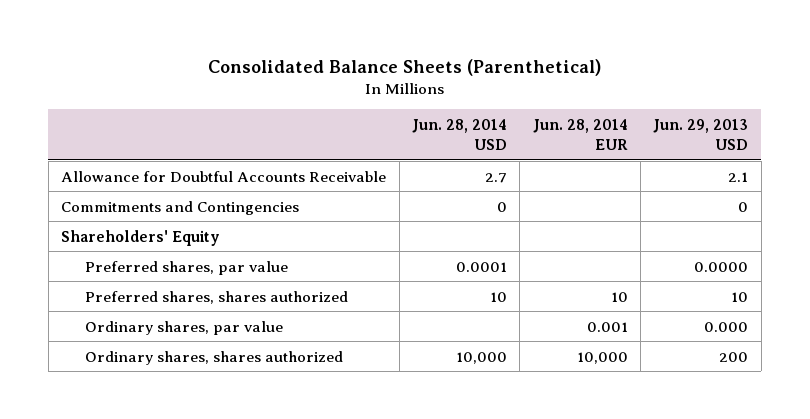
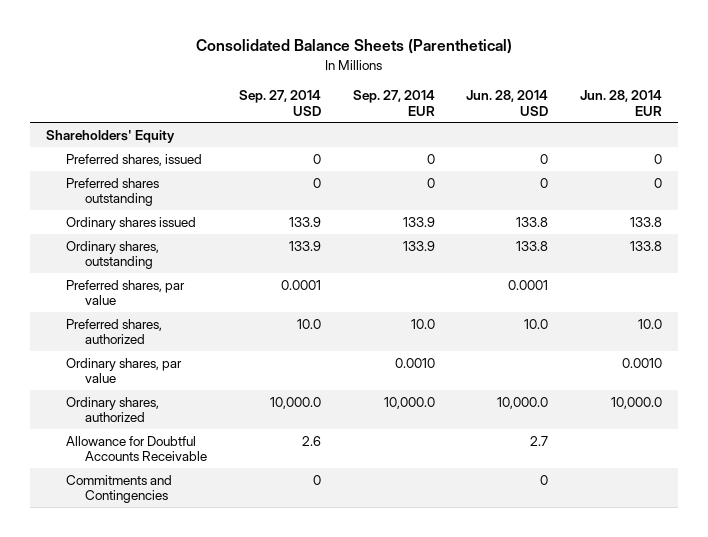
[653,118,749,150] Jun. 29, 2013 USD -> none
none -> [238,89,321,116] Sep. 27, 2014 USD
none -> [352,89,435,116] Sep. 27, 2014 EUR
none -> [65,153,202,166] Preferred shares, issued
none -> [65,177,159,207] Preferred shares outstanding
none -> [65,216,196,230] Ordinary shares issued
none -> [65,240,159,270] Ordinary shares, outstanding
[85,290,349,304] Preferred shares, shares authorized -> [65,318,162,345] Preferred shares, authorized
[489,291,507,302] 10 -> [524,318,549,329] 10.0
[610,291,628,302] 10 -> [637,318,662,329] 10.0
[586,321,628,332] 0.001 -> [621,357,662,368] 0.0010
[85,350,344,365] Ordinary shares, shares authorized -> [65,396,159,423] Ordinary shares, authorized
[455,351,507,364] 10,000 -> [497,396,549,409] 10,000.0
[576,351,628,364] 10,000 -> [610,396,662,409] 10,000.0
[61,170,387,182] Allowance for Doubtful Accounts Receivable -> [65,435,208,462] Allowance for Doubtful Accounts Receivable
[61,200,300,215] Commitments and Contingencies -> [65,474,172,504] Commitments and Contingencies

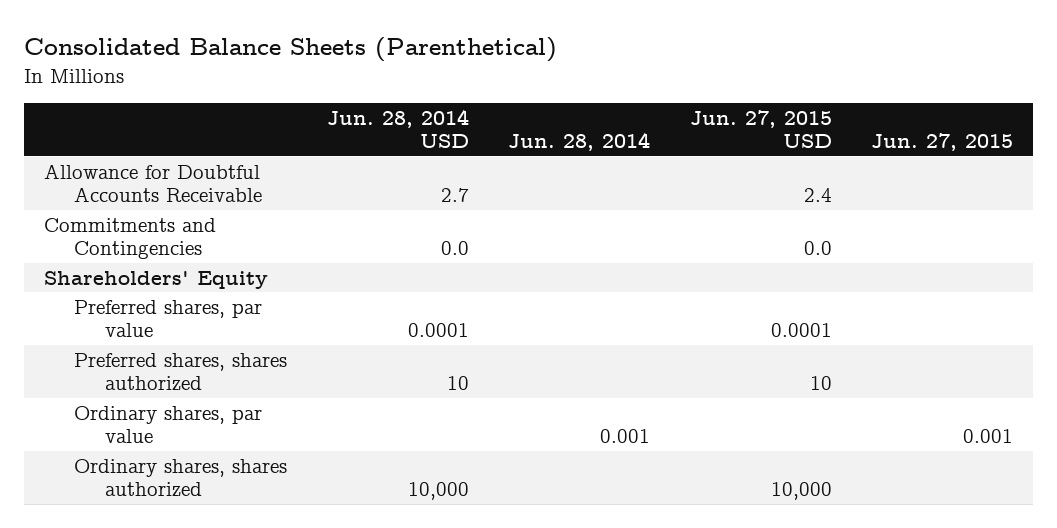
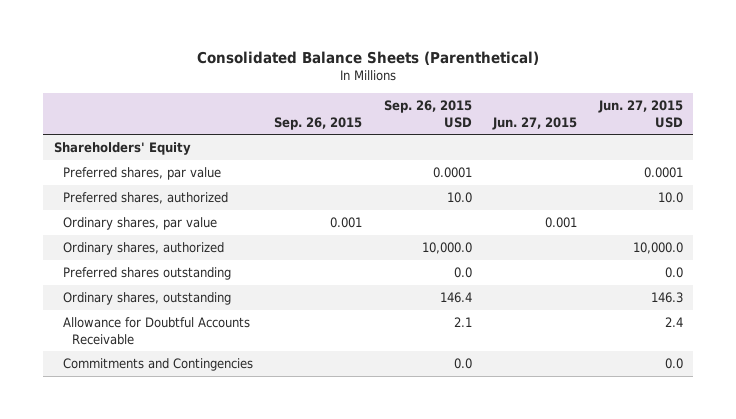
[326,108,469,149] Jun. 28, 2014 USD -> none
[508,132,651,152] Jun. 28, 2014 -> none
none -> [274,116,363,130] Sep. 26, 2015
none -> [383,100,472,128] Sep. 26, 2015 USD
[74,352,288,392] Preferred shares, shares authorized -> [62,192,228,205] Preferred shares, authorized
[809,376,832,391] 10 -> [657,192,683,204] 10.0
[74,458,288,498] Ordinary shares, shares authorized -> [62,242,224,256] Ordinary shares, authorized
[770,482,832,501] 10,000 -> [632,242,683,255] 10,000.0
none -> [62,267,231,281] Preferred shares outstanding
none -> [62,292,231,306] Ordinary shares, outstanding
[43,163,263,203] Allowance for Doubtful Accounts Receivable -> [62,317,250,345] Allowance for Doubtful Accounts Receivable
[43,217,216,260] Commitments and Contingencies -> [62,358,253,372] Commitments and Contingencies

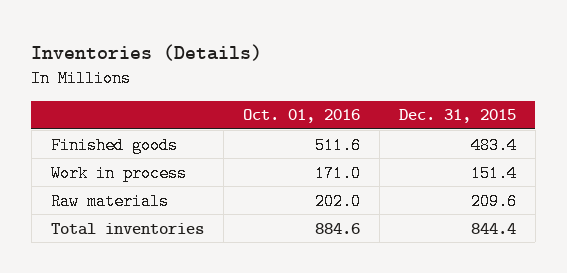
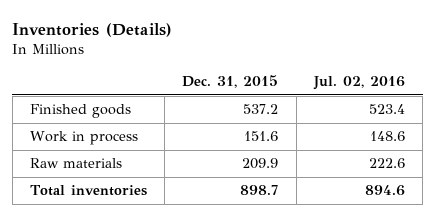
[242,109,360,124] Oct. 01, 2016 -> none
none -> [312,76,405,91] Jul. 02, 2016
[470,136,517,154] 483.4 -> [243,104,279,115] 537.2
[470,164,517,182] 151.4 -> [244,131,279,142] 151.6
[470,192,517,210] 209.6 -> [242,158,279,170] 209.9
[470,222,516,234] 844.4 -> [240,185,279,196] 898.7

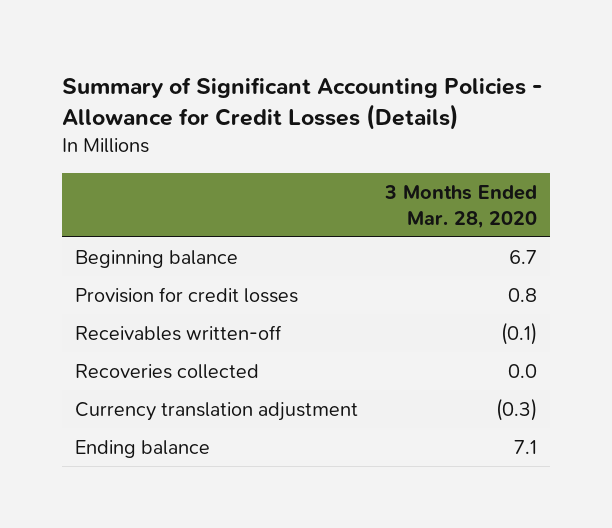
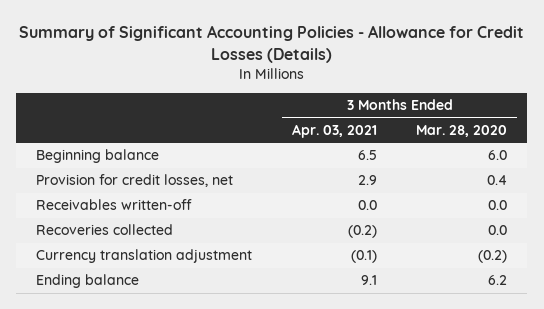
none -> [291,123,377,138] Apr. 03, 2021
[508,250,537,265] 6.7 -> [488,150,508,161] 6.0
[75,287,299,304] Provision for credit losses -> [36,174,234,188] Provision for credit losses, net
[507,288,537,303] 0.8 -> [487,175,508,186] 0.4
[500,322,537,346] (0.1) -> [488,200,508,211] 0.0
[495,398,537,422] (0.3) -> [478,250,508,264] (0.2)
[513,440,537,455] 7.1 -> [488,275,508,286] 6.2

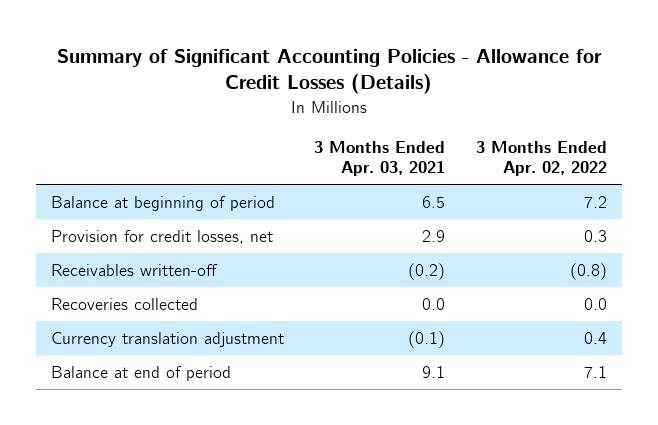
[416,124,508,137] Mar. 28, 2020 -> none
none -> [475,140,607,177] 3 Months Ended Apr. 02, 2022
[36,149,160,164] Beginning balance -> [51,195,276,211] Balance at beginning of period
[357,200,377,211] 0.0 -> [408,262,446,280] (0.2)
[347,225,377,239] (0.2) -> [422,297,446,310] 0.0
[36,274,140,289] Ending balance -> [51,365,232,381] Balance at end of period

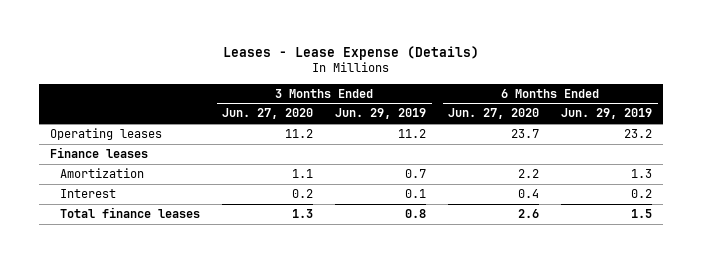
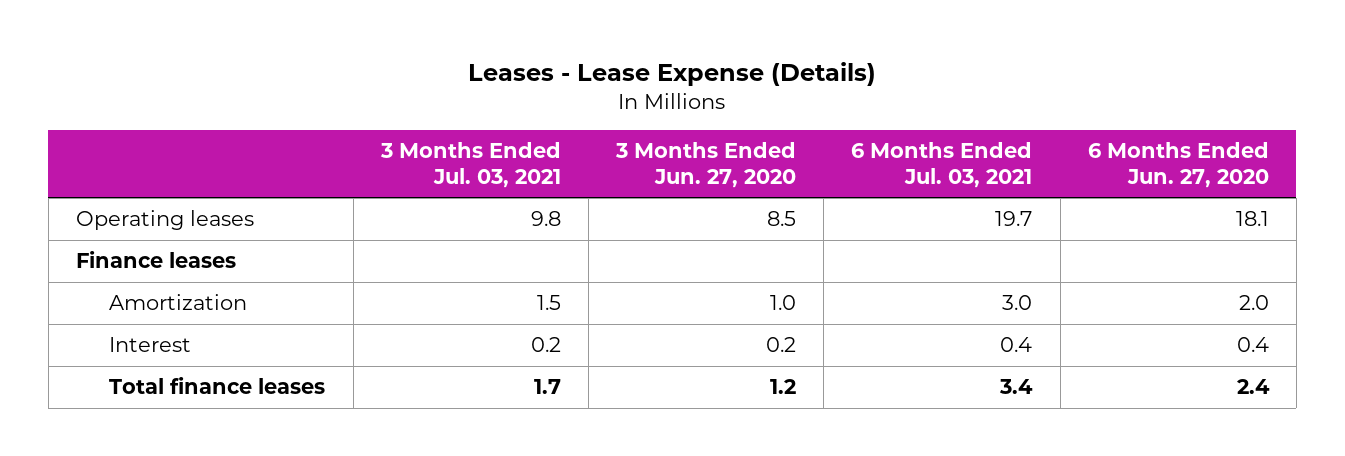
[335,108,427,120] Jun. 29, 2019 -> none
[561,108,653,120] Jun. 29, 2019 -> none
none -> [379,142,561,188] 3 Months Ended Jul. 03, 2021
none -> [851,142,1033,188] 6 Months Ended Jul. 03, 2021
[285,129,314,139] 11.2 -> [767,211,797,227] 8.5
[511,129,540,139] 23.7 -> [1235,211,1269,227] 18.1
[292,169,314,179] 1.1 -> [770,295,797,311] 1.0
[518,169,540,179] 2.2 -> [1238,295,1269,311] 2.0
[292,209,314,219] 1.3 -> [770,379,797,395] 1.2
[518,209,540,219] 2.6 -> [1236,379,1270,395] 2.4

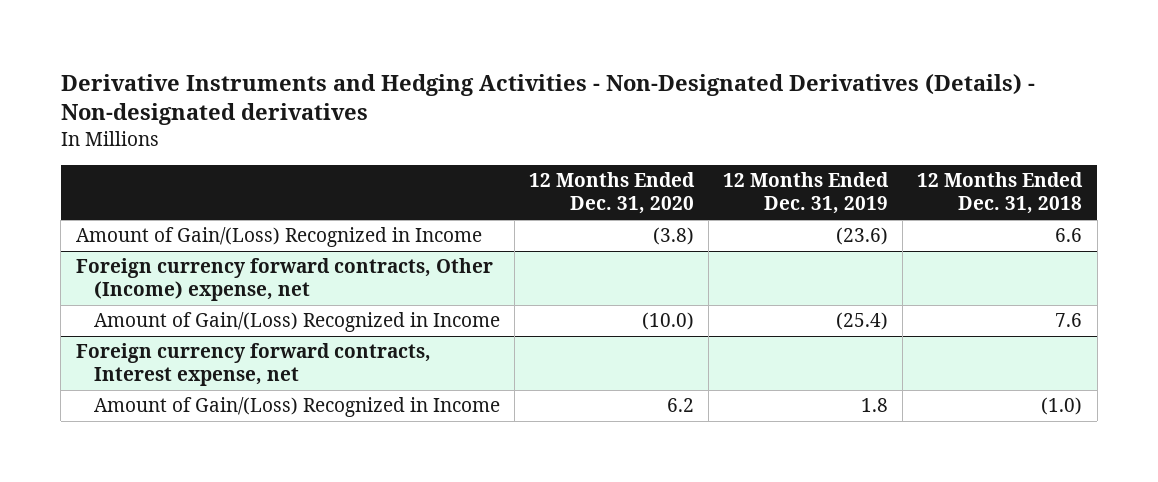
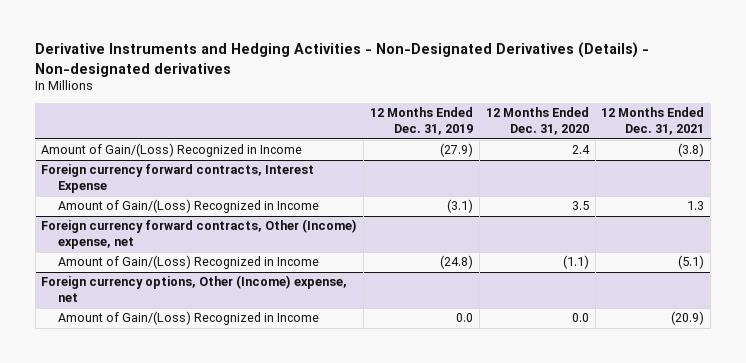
[917,172,1084,215] 12 Months Ended Dec. 31, 2018 -> none
none -> [601,107,705,136] 12 Months Ended Dec. 31, 2021
[652,227,694,246] (3.8) -> [571,145,590,155] 2.4
[836,227,889,246] (23.6) -> [440,143,474,158] (27.9)
none -> [41,164,315,194] Foreign currency forward contracts, Interest Expense
none -> [58,199,320,214] Amount of Gain/(Loss) Recognized in Income
[75,343,431,387] Foreign currency forward contracts, Interest expense, net -> none
[641,312,694,331] (10.0) -> [562,255,589,270] (1.1)
[836,312,889,331] (25.4) -> [440,255,474,270] (24.8)
none -> [41,275,348,303] Foreign currency options, Other (Income) expense, net
[666,398,694,413] 6.2 -> [571,313,589,323] 0.0
[861,398,889,413] 1.8 -> [456,313,474,323] 0.0

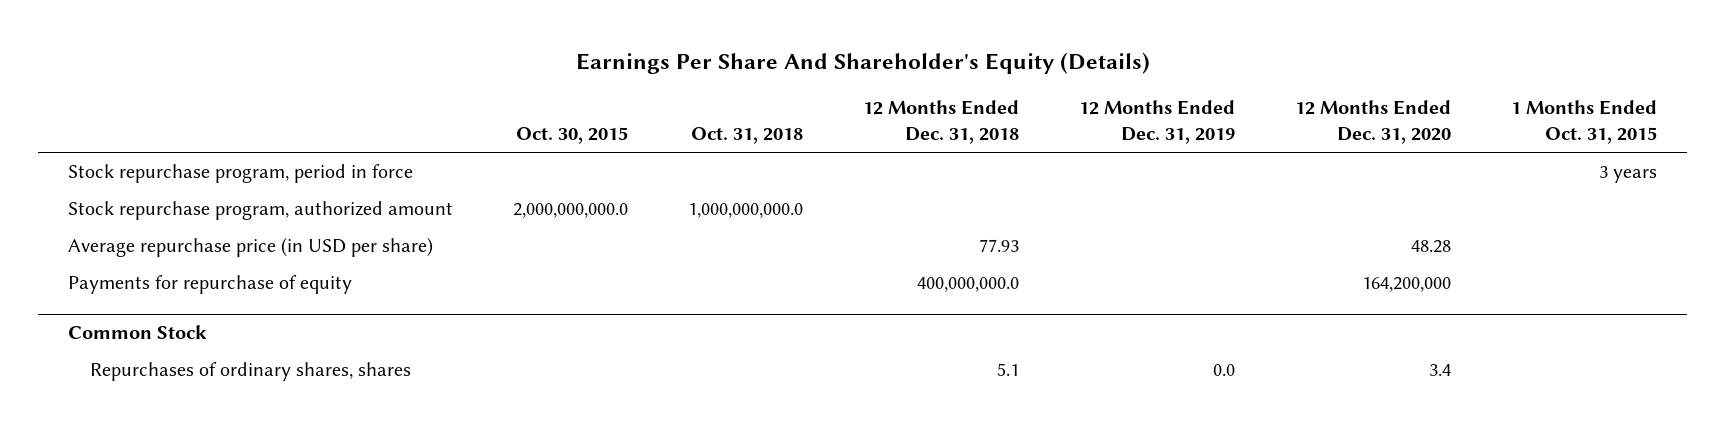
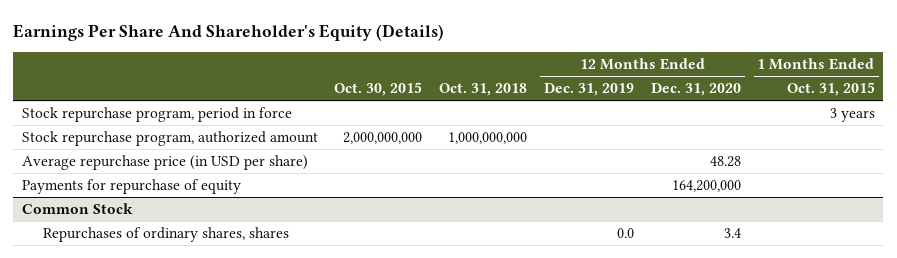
[863,100,1020,145] 12 Months Ended Dec. 31, 2018 -> none
[513,202,629,218] 2,000,000,000.0 -> [343,131,423,144] 2,000,000,000
[688,202,804,218] 1,000,000,000.0 -> [448,131,528,144] 1,000,000,000

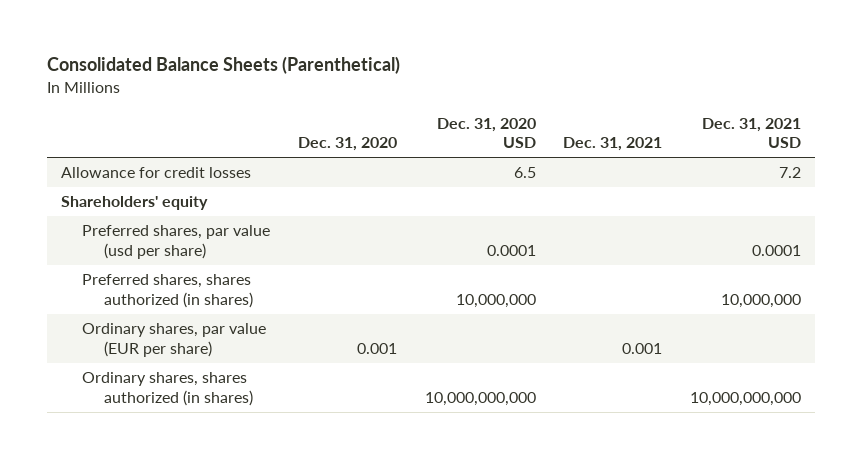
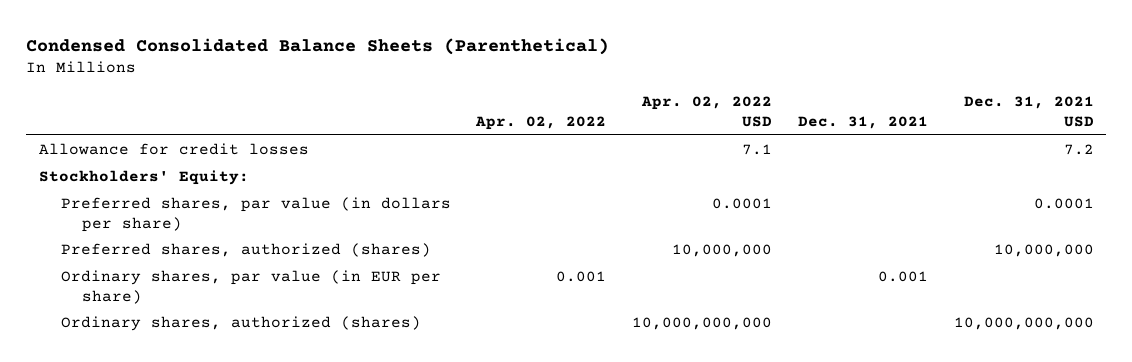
[46,56,400,75] Consolidated Balance Sheets (Parenthetical) -> [26,37,610,55] Condensed Consolidated Balance Sheets (Parenthetical)
[298,137,398,152] Dec. 31, 2020 -> none
[436,117,536,149] Dec. 31, 2020 USD -> none
none -> [475,116,607,131] Apr. 02, 2022
none -> [641,96,773,128] Apr. 02, 2022 USD
[60,196,208,211] Shareholders' equity -> [38,169,249,185] Stockholders' Equity:
[82,225,271,259] Preferred shares, par value (usd per share) -> [60,196,451,232] Preferred shares, par value (in dollars per share)
[82,274,254,308] Preferred shares, shares authorized (in shares) -> [60,242,431,257] Preferred shares, authorized (shares)
[82,323,267,357] Ordinary shares, par value (EUR per share) -> [60,269,441,304] Ordinary shares, par value (in EUR per share)
[82,372,254,406] Ordinary shares, shares authorized (in shares) -> [60,315,421,331] Ordinary shares, authorized (shares)

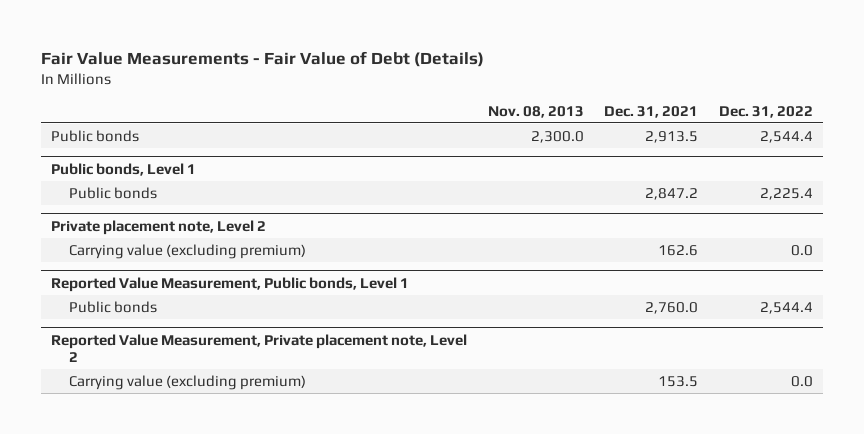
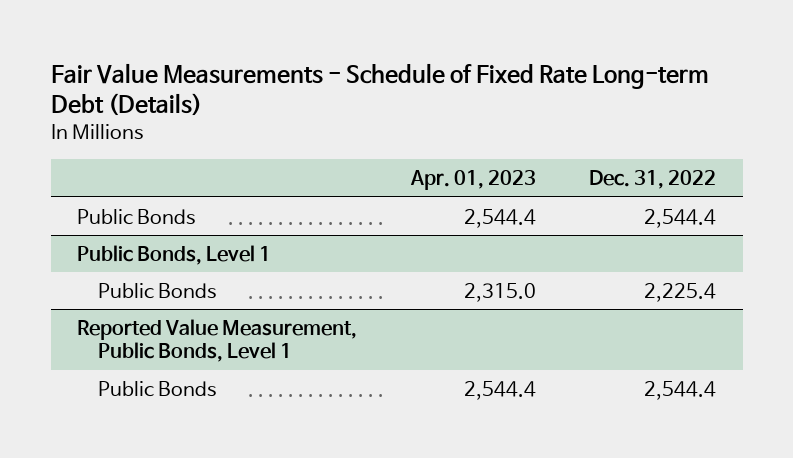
[40,50,484,67] Fair Value Measurements - Fair Value of Debt (Details) -> [50,62,709,117] Fair Value Measurements - Schedule of Fixed Rate Long-term Debt (Details)
[487,105,584,118] Nov. 08, 2013 -> none
[604,105,699,118] Dec. 31, 2021 -> none
none -> [409,169,536,190] Apr. 01, 2023
[50,219,266,235] Private placement note, Level 2 -> none
[69,243,307,259] Carrying value (excluding premium) -> none
[50,333,467,363] Reported Value Measurement, Private placement note, Level 2 -> none
[69,374,307,390] Carrying value (excluding premium) -> none
[50,129,139,142] Public bonds -> [77,208,197,225] Public Bonds
[50,162,196,176] Public bonds, Level 1 -> [77,244,272,265] Public Bonds, Level 1
[69,186,158,199] Public bonds -> [98,282,218,299] Public Bonds
[50,276,409,292] Reported Value Measurement, Public bonds, Level 1 -> [77,318,358,363] Reported Value Measurement, Public Bonds, Level 1
[69,300,158,313] Public bonds -> [98,380,218,397] Public Bonds

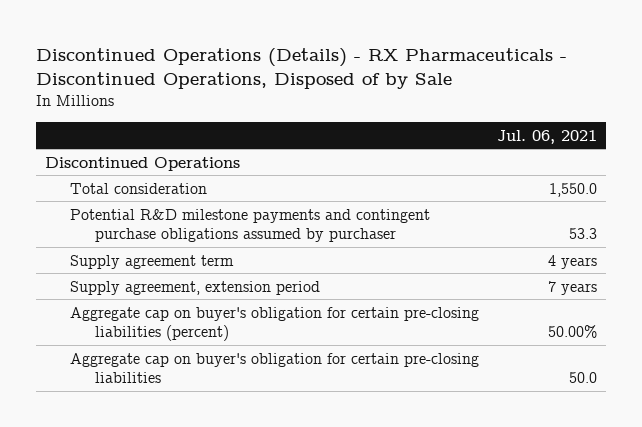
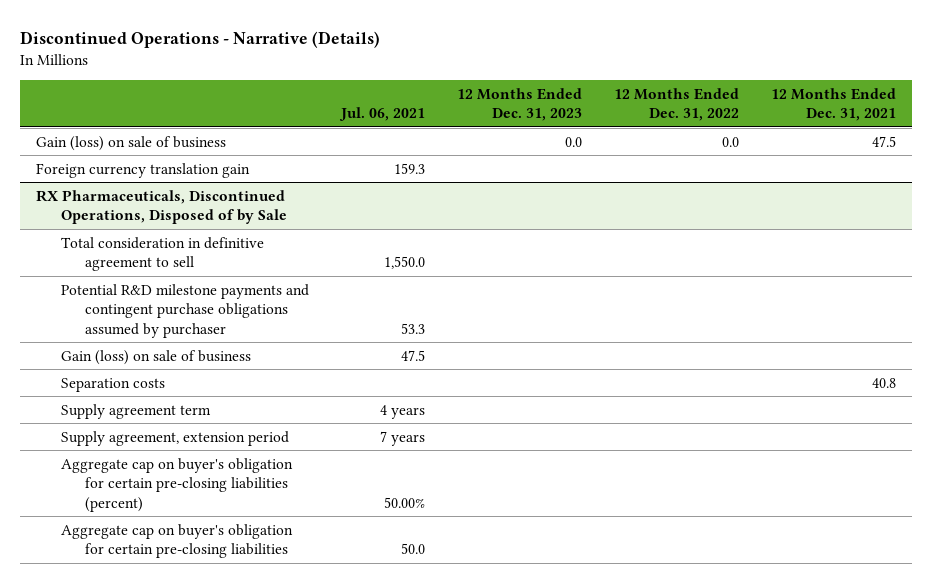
[36,47,568,90] Discontinued Operations (Details) - RX Pharmaceuticals - Discontinued Operations, Disposed of by Sale -> [20,31,381,49] Discontinued Operations - Narrative (Details)
none -> [457,87,583,122] 12 Months Ended Dec. 31, 2023
none -> [614,87,740,122] 12 Months Ended Dec. 31, 2022
none -> [771,87,897,122] 12 Months Ended Dec. 31, 2021
[45,156,241,171] Discontinued Operations -> none
none -> [36,135,227,151] Gain (loss) on sale of business
none -> [36,162,251,178] Foreign currency translation gain
none -> [36,189,287,225] RX Pharmaceuticals, Discontinued Operations, Disposed of by Sale
[69,182,207,194] Total consideration -> [60,236,264,272] Total consideration in definitive agreement to sell
none -> [60,349,251,365] Gain (loss) on sale of business
none -> [60,377,165,392] Separation costs

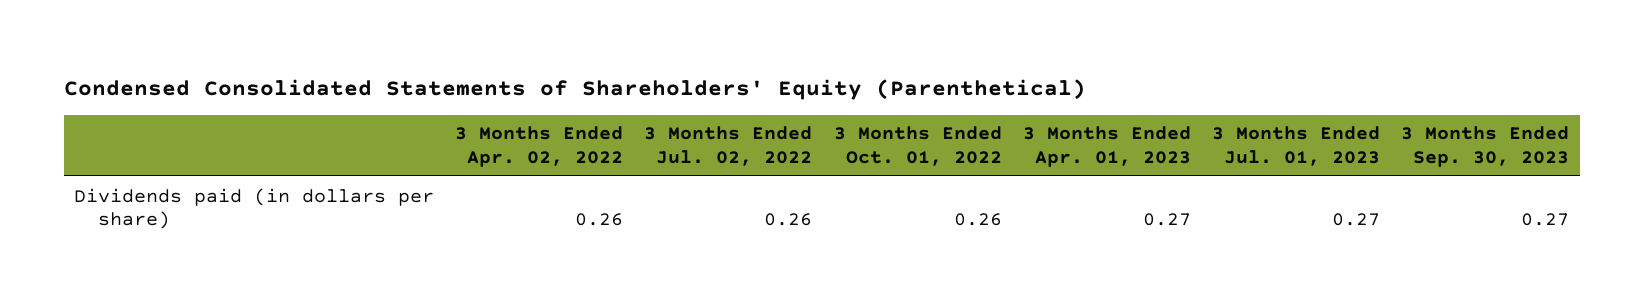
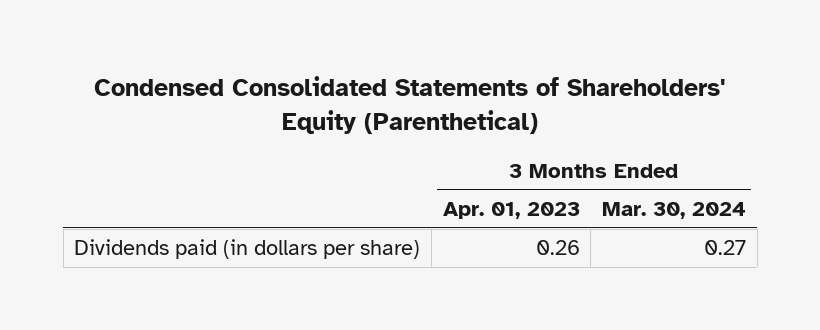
[455,126,624,168] 3 Months Ended Apr. 02, 2022 -> none
[644,126,813,167] 3 Months Ended Jul. 02, 2022 -> none
[833,126,1002,167] 3 Months Ended Oct. 01, 2022 -> none
[1211,126,1380,167] 3 Months Ended Jul. 01, 2023 -> none
[1401,126,1570,168] 3 Months Ended Sep. 30, 2023 -> none
none -> [601,201,746,219] Mar. 30, 2024
[1142,213,1191,227] 0.27 -> [535,240,580,256] 0.26

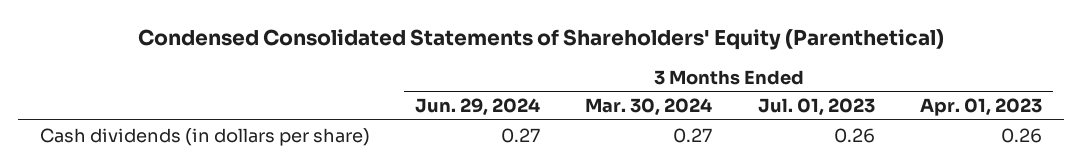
none -> [415,98,541,117] Jun. 29, 2024
none -> [757,98,875,117] Jul. 01, 2023
[74,239,421,260] Dividends paid (in dollars per share) -> [40,127,371,146] Cash dividends (in dollars per share)

